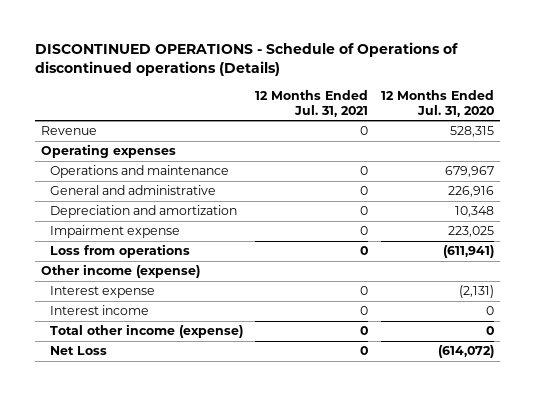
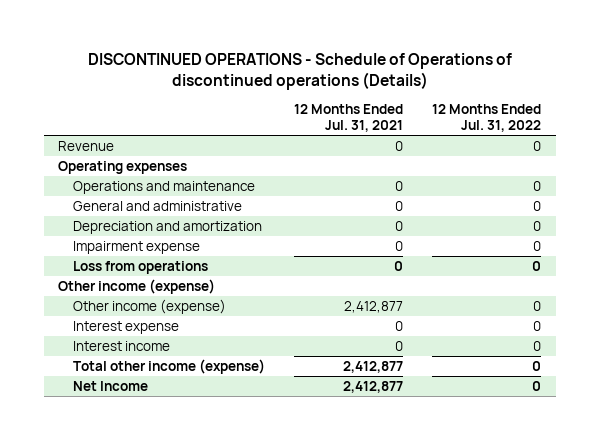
[380,89,494,117] 12 Months Ended Jul. 31, 2020 -> none
none -> [432,104,542,133] 12 Months Ended Jul. 31, 2022
none -> [72,299,226,315] Other income (expense)
[360,326,369,336] 0 -> [342,361,403,374] 2,412,877
[49,346,107,356] Net Loss -> [72,381,148,392] Net Income
[360,346,369,356] 0 -> [342,381,403,394] 2,412,877

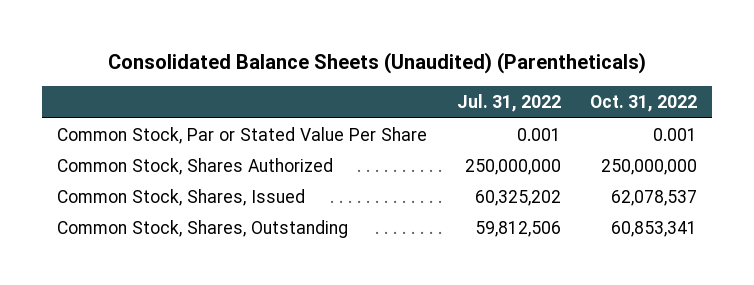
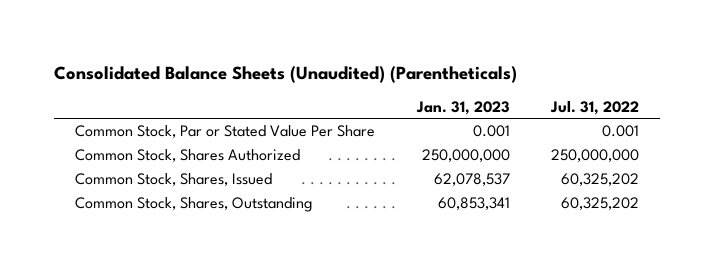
[590,95,698,113] Oct. 31, 2022 -> none
none -> [415,100,510,115] Jan. 31, 2023
[474,220,561,237] 59,812,506 -> [561,197,640,211] 60,325,202

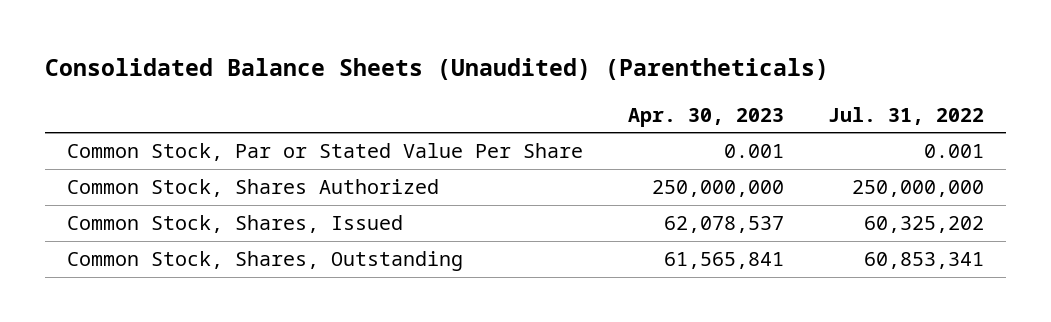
[415,100,510,115] Jan. 31, 2023 -> none
none -> [627,107,784,127] Apr. 30, 2023
[561,197,640,211] 60,325,202 -> [863,252,984,270] 60,853,341

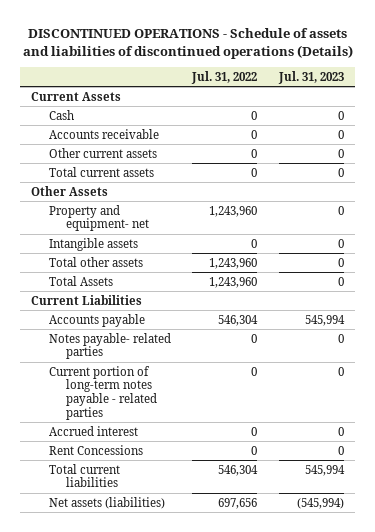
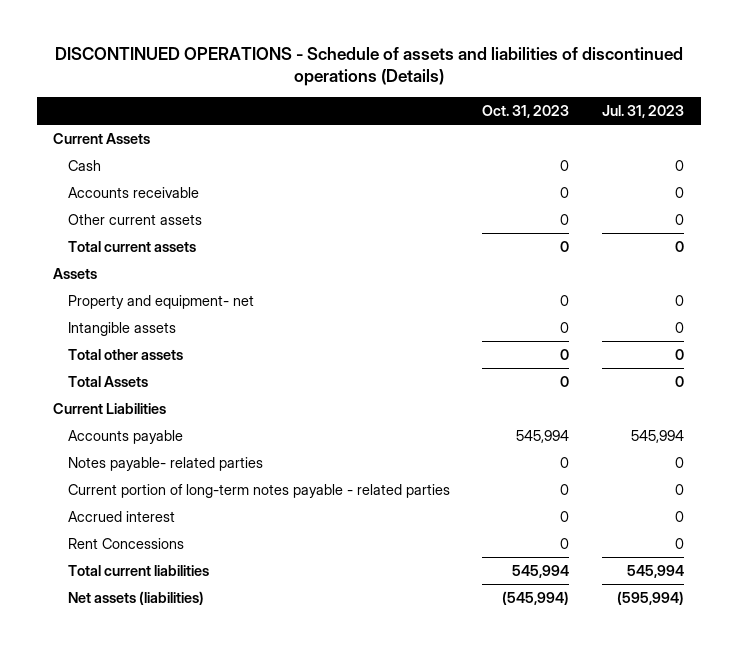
[191,70,258,84] Jul. 31, 2022 -> none
none -> [482,105,570,119] Oct. 31, 2023
[31,185,109,196] Other Assets -> [53,267,98,279] Assets
[296,497,344,509] (545,994) -> [617,590,685,605] (595,994)

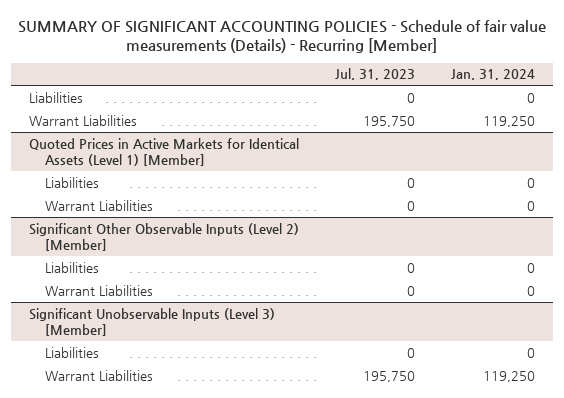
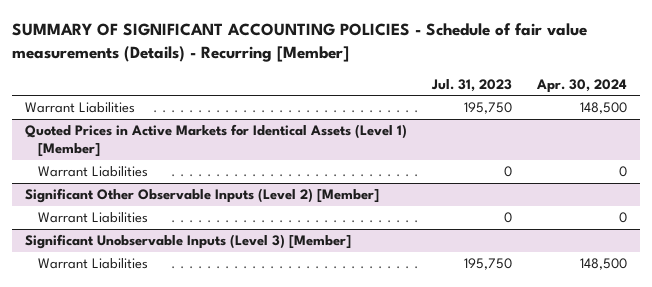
[450,69,535,81] Jan. 31, 2024 -> none
none -> [535,78,627,93] Apr. 30, 2024
[29,91,84,103] Liabilities -> none
[45,176,100,188] Liabilities -> none
[45,261,100,273] Liabilities -> none
[45,346,100,358] Liabilities -> none

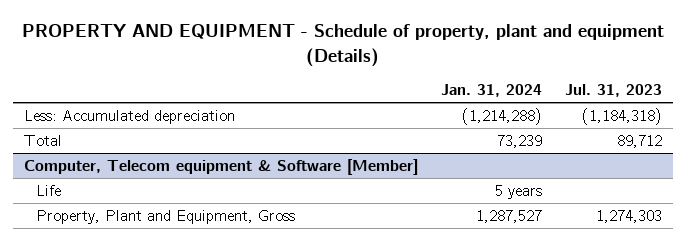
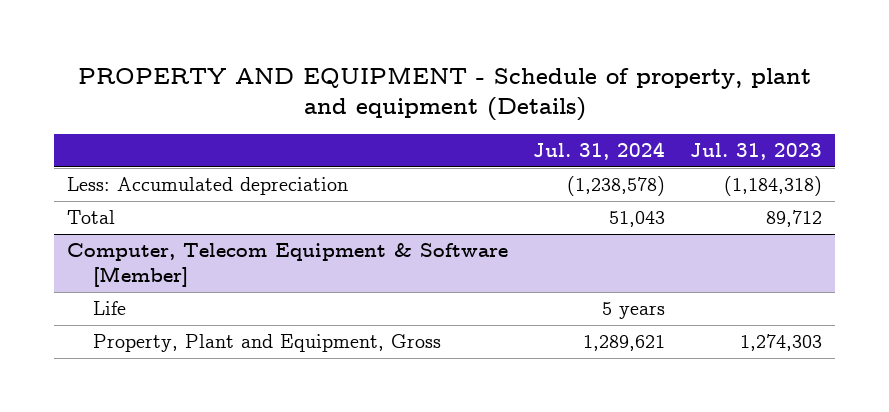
[441,84,543,98] Jan. 31, 2024 -> none
none -> [533,141,666,160] Jul. 31, 2024
[24,158,419,175] Computer, Telecom equipment & Software [Member] -> [66,243,508,287] Computer, Telecom Equipment & Software [Member]

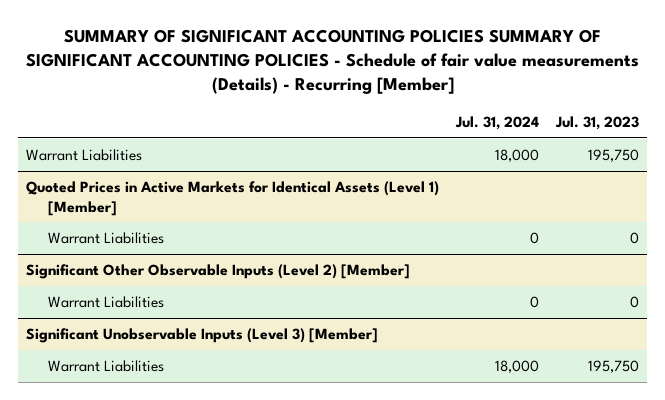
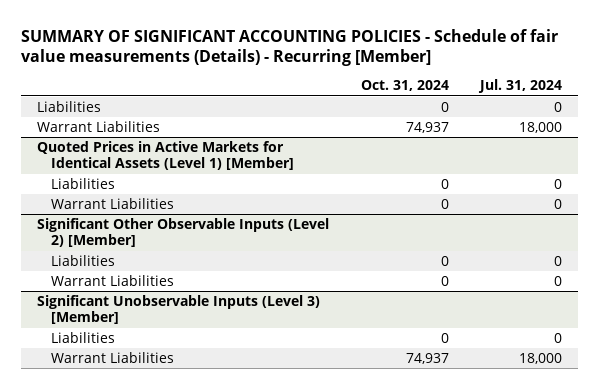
[25,28,639,95] SUMMARY OF SIGNIFICANT ACCOUNTING POLICIES SUMMARY OF SIGNIFICANT ACCOUNTING POLICIES - Schedule of fair value measurements (Details) - Recurring [Member] -> [21,28,559,67] SUMMARY OF SIGNIFICANT ACCOUNTING POLICIES - Schedule of fair value measurements (Details) - Recurring [Member]
[555,115,640,130] Jul. 31, 2023 -> none
none -> [360,80,449,92] Oct. 31, 2024
none -> [37,100,102,112] Liabilities
none -> [50,177,115,189] Liabilities
none -> [50,254,115,266] Liabilities
none -> [50,331,115,343] Liabilities

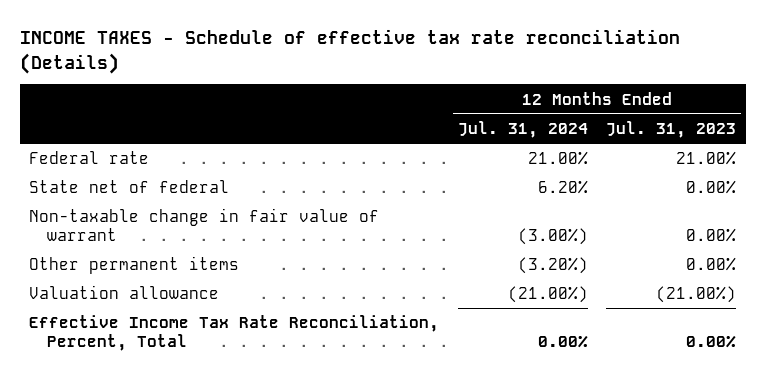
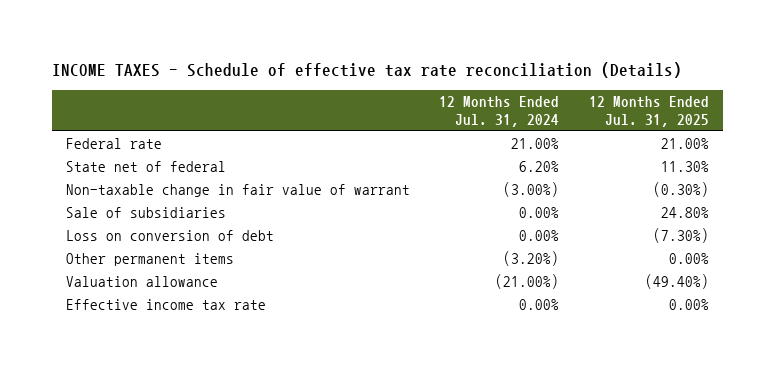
[606,120,737,138] Jul. 31, 2023 -> none
none -> [588,96,709,127] 12 Months Ended Jul. 31, 2025
none -> [66,207,227,219] Sale of subsidiaries
none -> [66,230,275,242] Loss on conversion of debt
[29,315,440,351] Effective Income Tax Rate Reconciliation, Percent, Total -> [66,299,267,311] Effective income tax rate

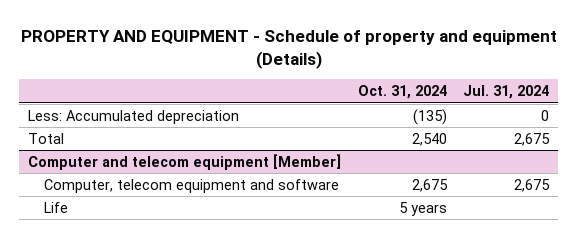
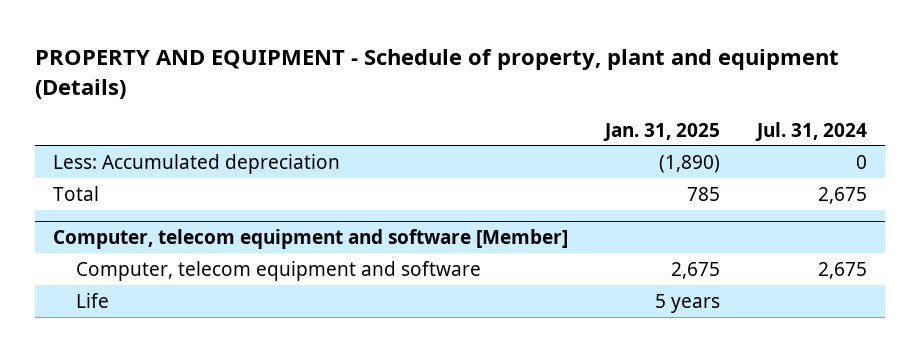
[20,30,557,69] PROPERTY AND EQUIPMENT - Schedule of property and equipment (Details) -> [34,48,839,99] PROPERTY AND EQUIPMENT - Schedule of property, plant and equipment (Details)
[357,85,447,100] Oct. 31, 2024 -> none
none -> [603,122,721,141] Jan. 31, 2025
[27,153,341,170] Computer and telecom equipment [Member] -> [53,229,569,250] Computer, telecom equipment and software [Member]

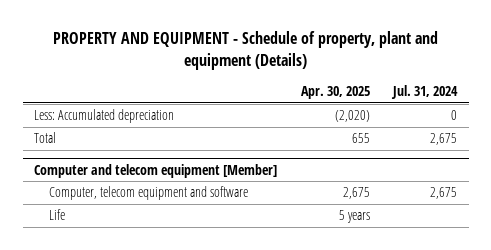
[603,122,721,141] Jan. 31, 2025 -> none
none -> [300,86,370,100] Apr. 30, 2025
[53,229,569,250] Computer, telecom equipment and software [Member] -> [34,163,278,178] Computer and telecom equipment [Member]

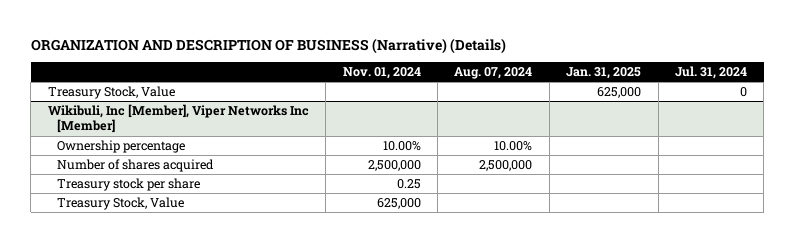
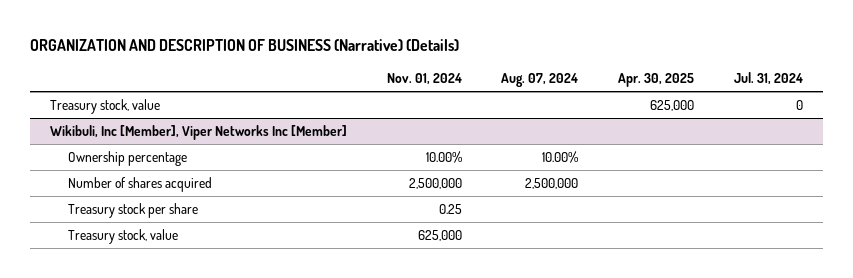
[566,67,642,80] Jan. 31, 2025 -> none
none -> [618,72,695,87] Apr. 30, 2025
[47,86,175,100] Treasury Stock, Value -> [50,99,161,115] Treasury stock, value
[57,197,185,211] Treasury Stock, Value -> [68,229,179,245] Treasury stock, value

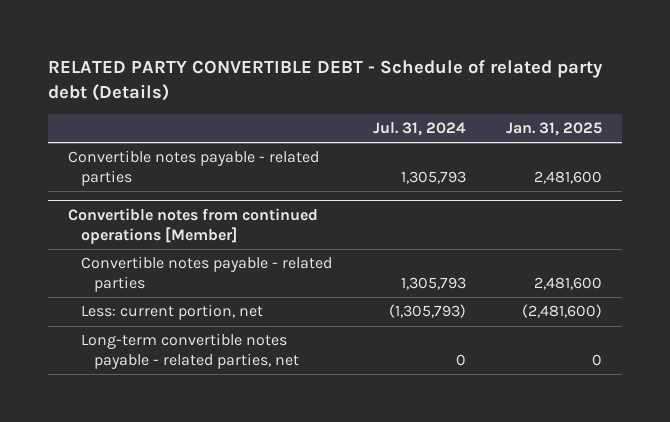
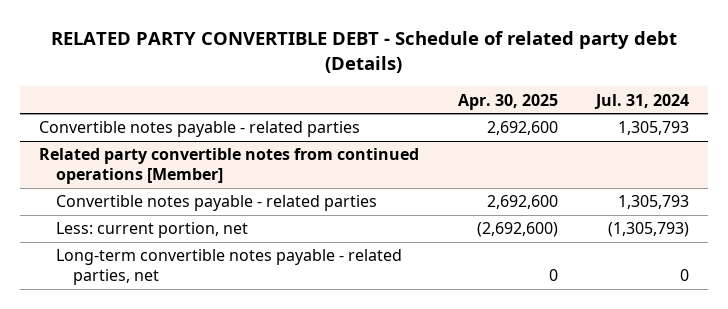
[505,121,602,136] Jan. 31, 2025 -> none
none -> [457,93,558,110] Apr. 30, 2025
[68,208,319,244] Convertible notes from continued operations [Member] -> [39,148,420,185] Related party convertible notes from continued operations [Member]

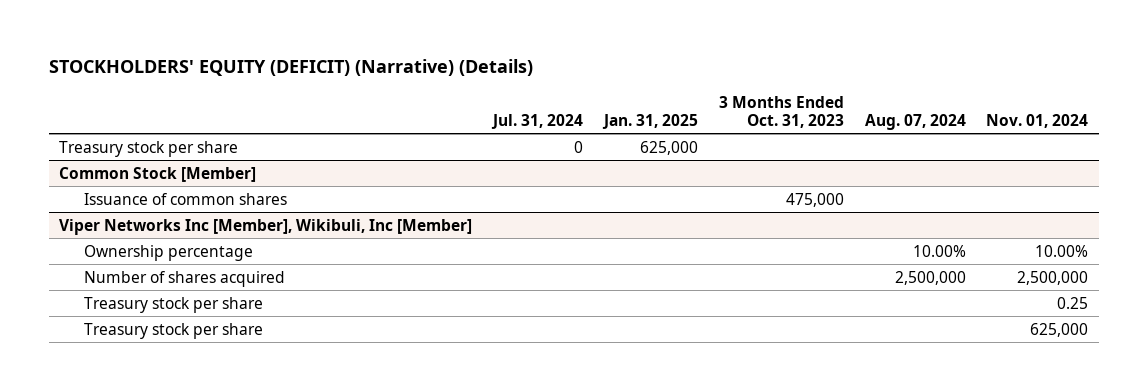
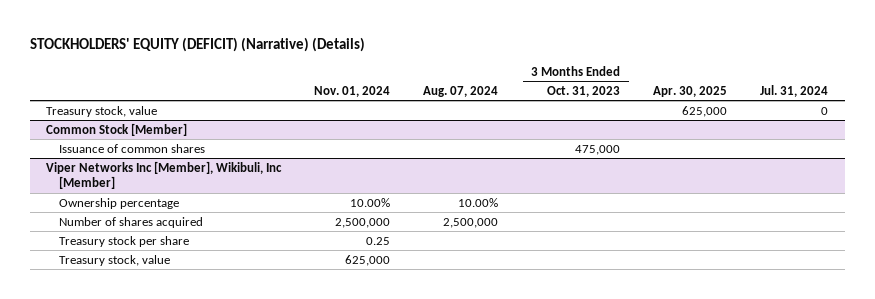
[602,113,699,129] Jan. 31, 2025 -> none
none -> [653,85,728,97] Apr. 30, 2025
[59,140,239,157] Treasury stock per share -> [46,105,158,117] Treasury stock, value
[83,322,263,339] Treasury stock per share -> [59,254,171,266] Treasury stock, value

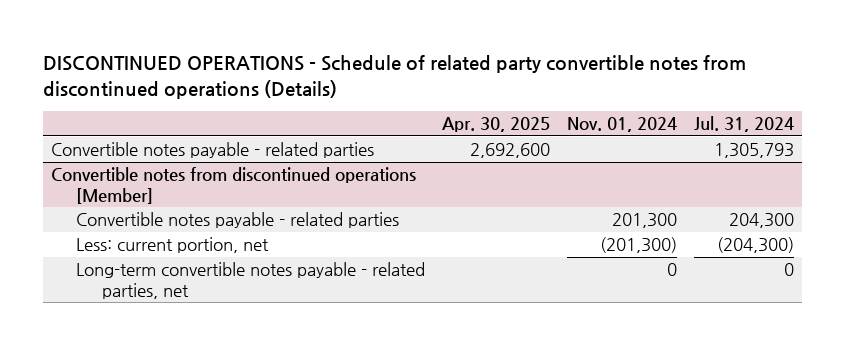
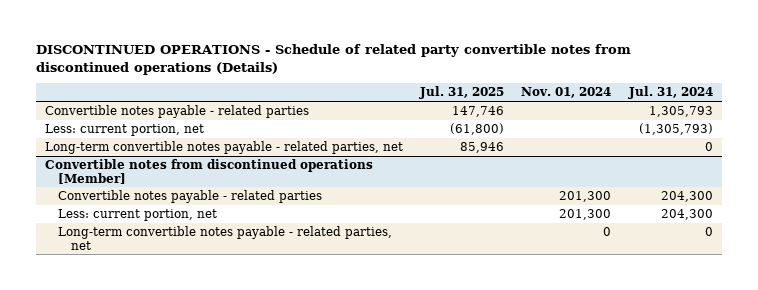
[442,117,551,133] Apr. 30, 2025 -> none
none -> [419,86,505,100] Jul. 31, 2025
none -> [44,124,204,137] Less: current portion, net
none -> [44,141,403,155] Long-term convertible notes payable - related parties, net
[600,237,678,254] (201,300) -> [559,209,612,221] 201,300
[717,237,795,254] (204,300) -> [660,209,713,221] 204,300

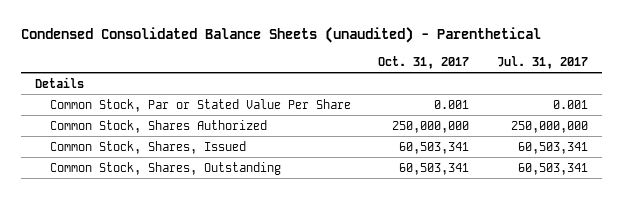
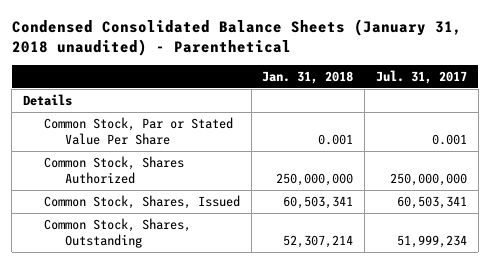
[20,27,541,44] Condensed Consolidated Balance Sheets (unaudited) - Parenthetical -> [11,19,462,57] Condensed Consolidated Balance Sheets (January 31, 2018 unaudited) - Parenthetical
[378,55,470,69] Oct. 31, 2017 -> none
none -> [262,71,354,85] Jan. 31, 2018
[517,162,588,175] 60,503,341 -> [396,235,467,249] 51,999,234

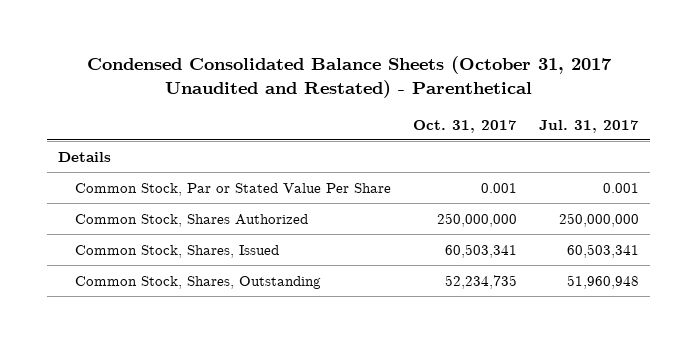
[11,19,462,57] Condensed Consolidated Balance Sheets (January 31, 2018 unaudited) - Parenthetical -> [86,56,612,98] Condensed Consolidated Balance Sheets (October 31, 2017 Unaudited and Restated) - Parenthetical
[262,71,354,85] Jan. 31, 2018 -> none
none -> [412,119,517,133] Oct. 31, 2017
[396,235,467,249] 51,999,234 -> [567,274,640,289] 51,960,948

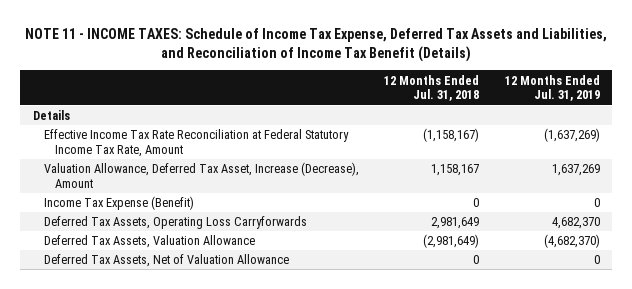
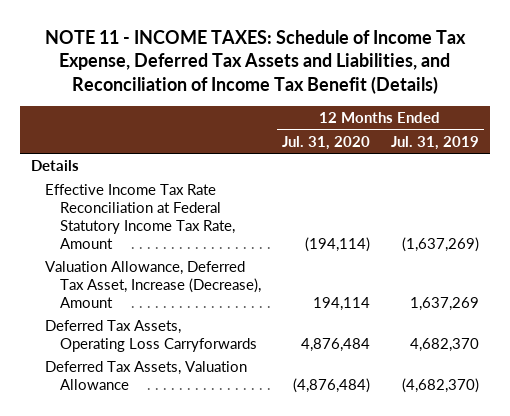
[384,74,480,102] 12 Months Ended Jul. 31, 2018 -> none
none -> [281,135,370,150] Jul. 31, 2020
[44,196,195,211] Income Tax Expense (Benefit) -> none
[44,254,290,268] Deferred Tax Assets, Net of Valuation Allowance -> none

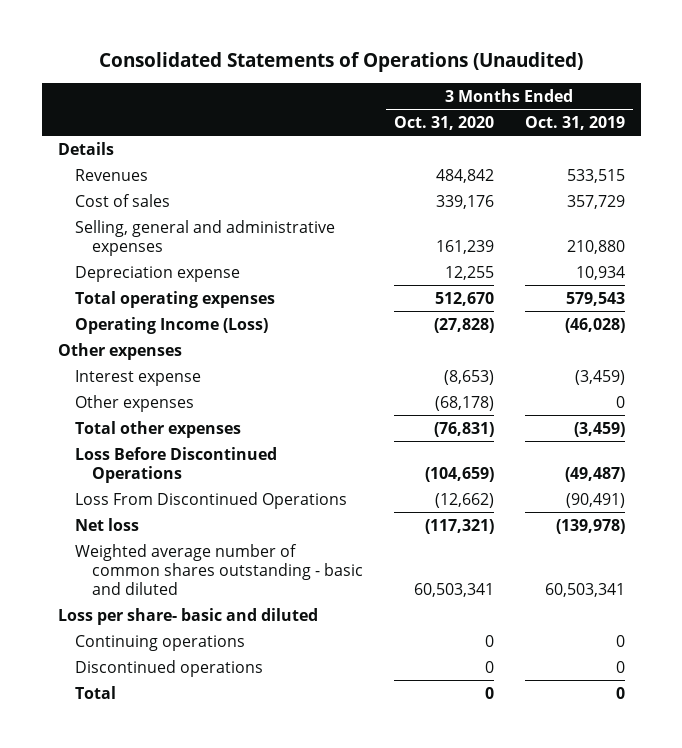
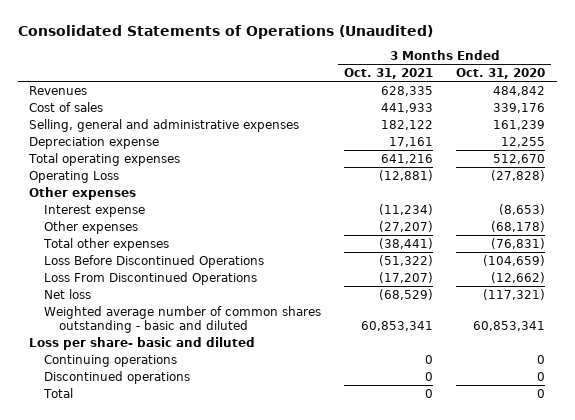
[524,116,625,131] Oct. 31, 2019 -> none
none -> [344,67,434,79] Oct. 31, 2021
[57,141,114,155] Details -> none
[74,316,268,334] Operating Income (Loss) -> [29,170,120,183] Operating Loss
[413,582,494,597] 60,503,341 -> [473,320,546,331] 60,853,341

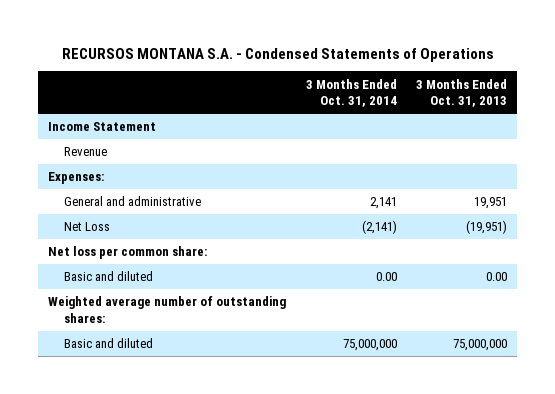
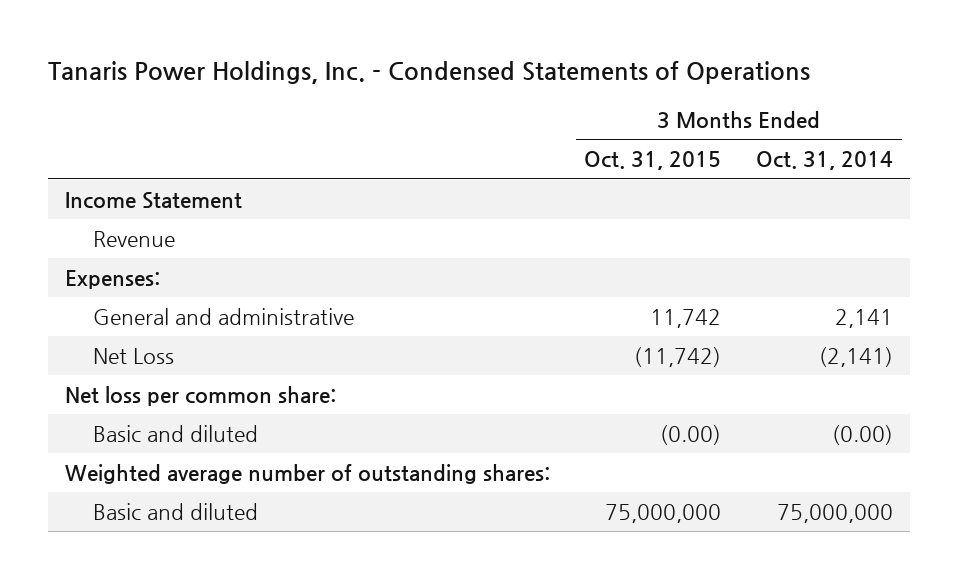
[61,47,494,62] RECURSOS MONTANA S.A. - Condensed Statements of Operations -> [47,61,810,85] Tanaris Power Holdings, Inc. - Condensed Statements of Operations
[416,78,508,108] 3 Months Ended Oct. 31, 2013 -> none
none -> [584,151,722,171] Oct. 31, 2015
[375,272,397,282] 0.00 -> [832,424,894,445] (0.00)

